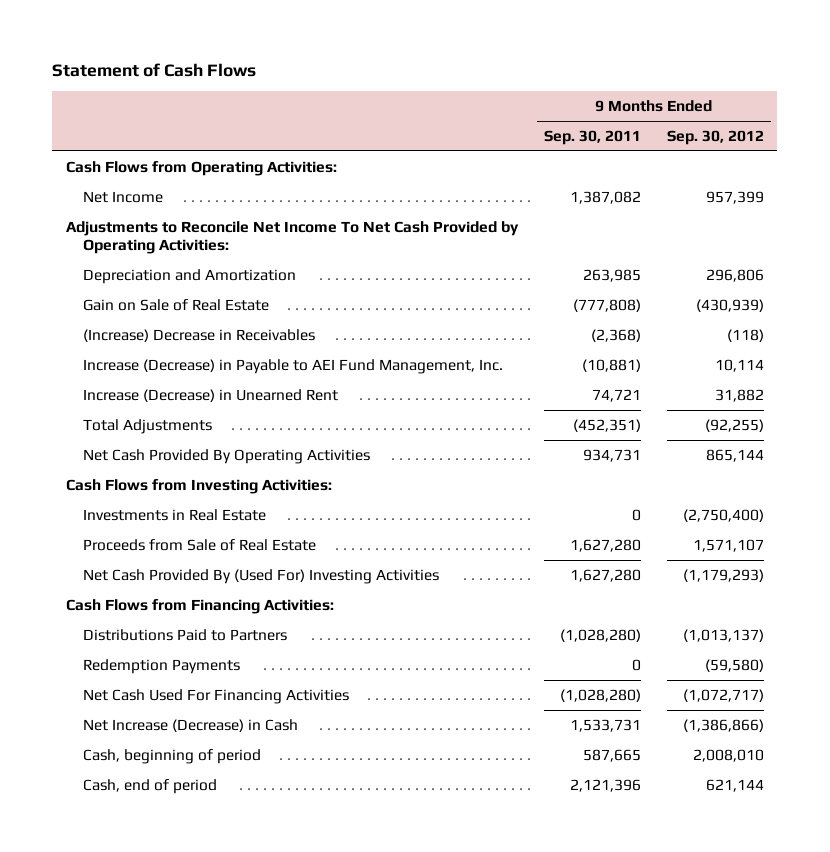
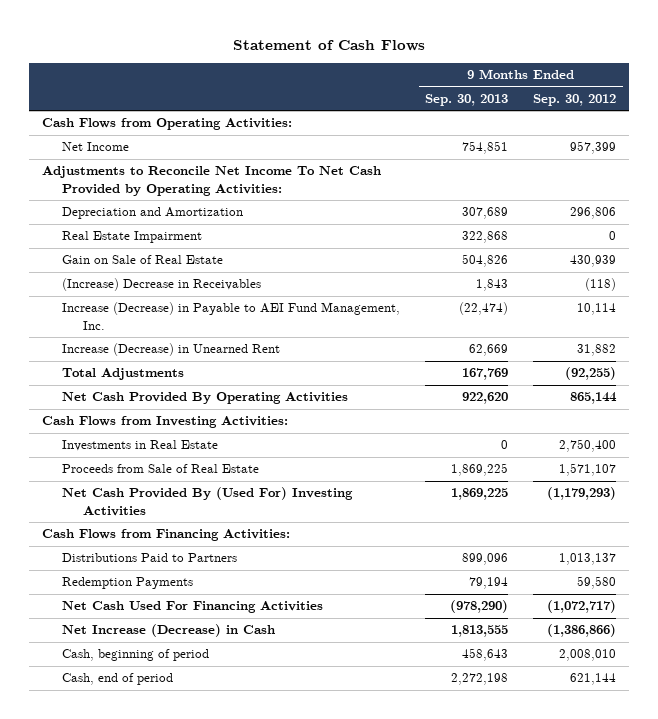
[543,129,641,145] Sep. 30, 2011 -> none
none -> [425,94,509,107] Sep. 30, 2013
none -> [62,231,203,244] Real Estate Impairment
[696,298,765,312] (430,939) -> [570,255,617,268] 430,939
[683,508,765,522] (2,750,400) -> [559,439,617,453] 2,750,400
[683,628,765,642] (1,013,137) -> [559,553,617,566] 1,013,137
[705,658,765,672] (59,580) -> [577,576,617,590] 59,580

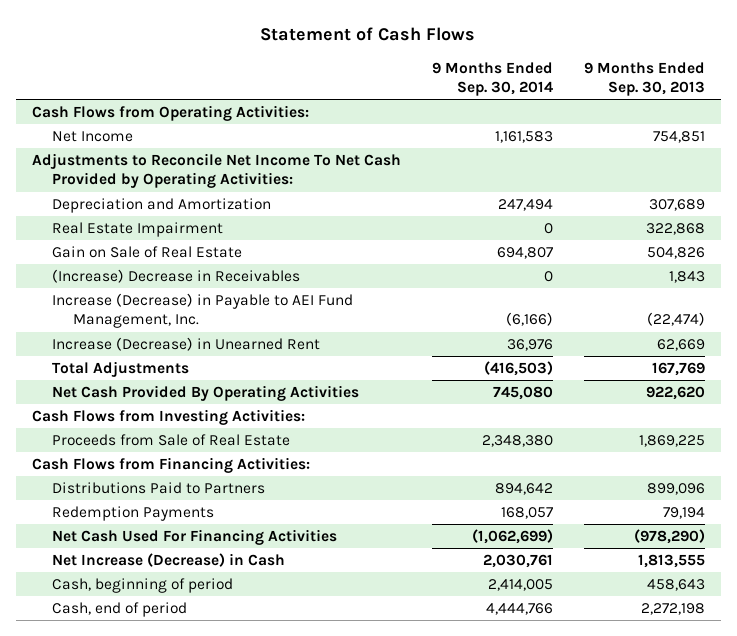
[533,94,617,107] Sep. 30, 2012 -> none
none -> [431,61,553,97] 9 Months Ended Sep. 30, 2014
[62,440,219,452] Investments in Real Estate -> none
[62,487,354,516] Net Cash Provided By (Used For) Investing Activities -> none

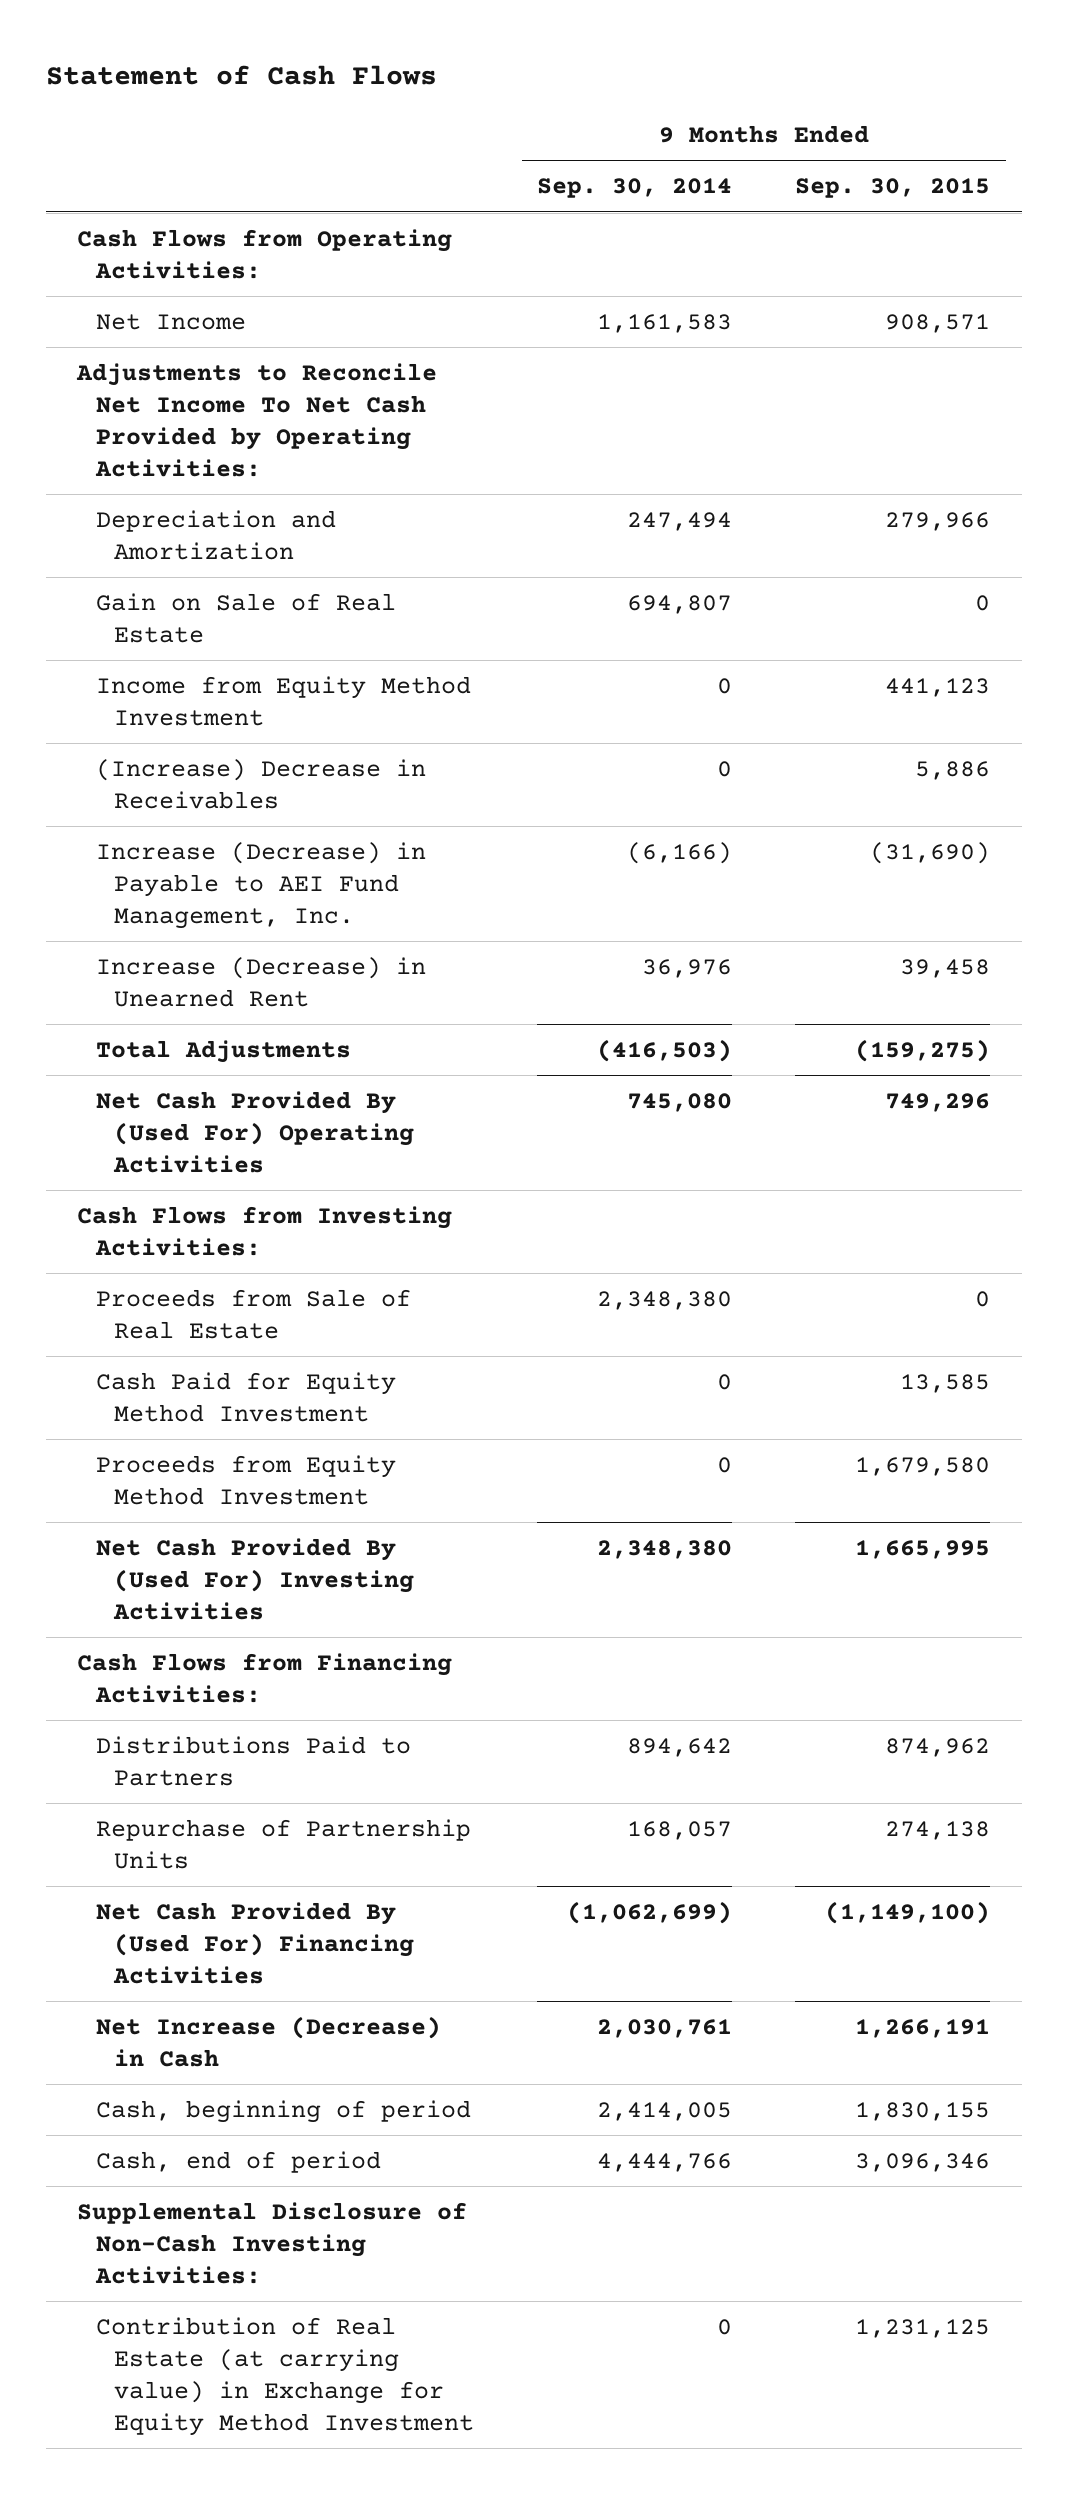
[583,61,705,97] 9 Months Ended Sep. 30, 2013 -> none
none -> [795,178,991,199] Sep. 30, 2015
[52,222,224,238] Real Estate Impairment -> none
none -> [95,675,471,726] Income from Equity Method Investment
[52,385,360,402] Net Cash Provided By Operating Activities -> [95,1090,415,1173] Net Cash Provided By (Used For) Operating Activities
none -> [95,1371,396,1422] Cash Paid for Equity Method Investment
none -> [95,1454,396,1505] Proceeds from Equity Method Investment
none -> [95,1537,415,1620] Net Cash Provided By (Used For) Investing Activities
[52,506,215,522] Redemption Payments -> [95,1818,471,1869] Repurchase of Partnership Units
[52,529,338,546] Net Cash Used For Financing Activities -> [95,1901,415,1984] Net Cash Provided By (Used For) Financing Activities
none -> [77,2201,468,2284] Supplemental Disclosure of Non-Cash Investing Activities:
none -> [95,2316,475,2436] Contribution of Real Estate (at carrying value) in Exchange for Equity Method Investment

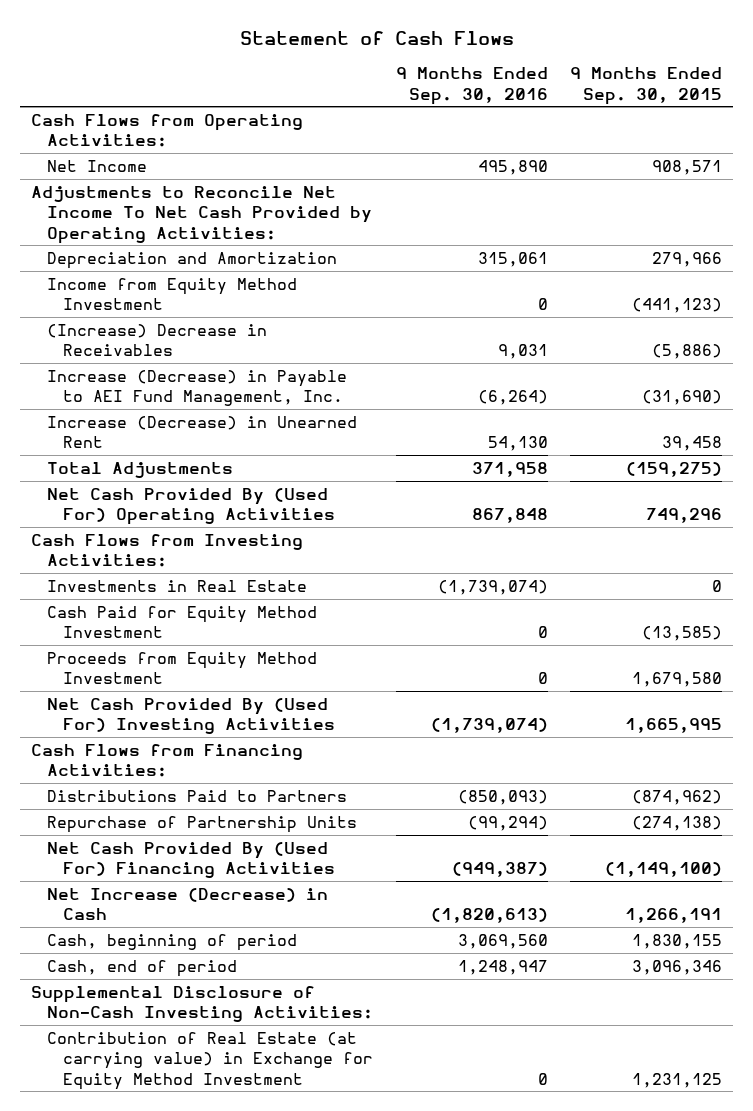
[537,178,733,199] Sep. 30, 2014 -> none
none -> [395,67,548,105] 9 Months Ended Sep. 30, 2016
[95,592,396,643] Gain on Sale of Real Estate -> none
[885,677,991,697] 441,123 -> [632,298,723,314] (441,123)
[915,760,991,780] 5,886 -> [652,344,723,360] (5,886)
[95,1288,411,1339] Proceeds from Sale of Real Estate -> none
none -> [47,579,308,592] Investments in Real Estate
[900,1373,991,1393] 13,585 -> [642,626,723,642] (13,585)
[885,1737,991,1757] 874,962 -> [632,789,723,805] (874,962)
[885,1820,991,1840] 274,138 -> [632,815,723,831] (274,138)

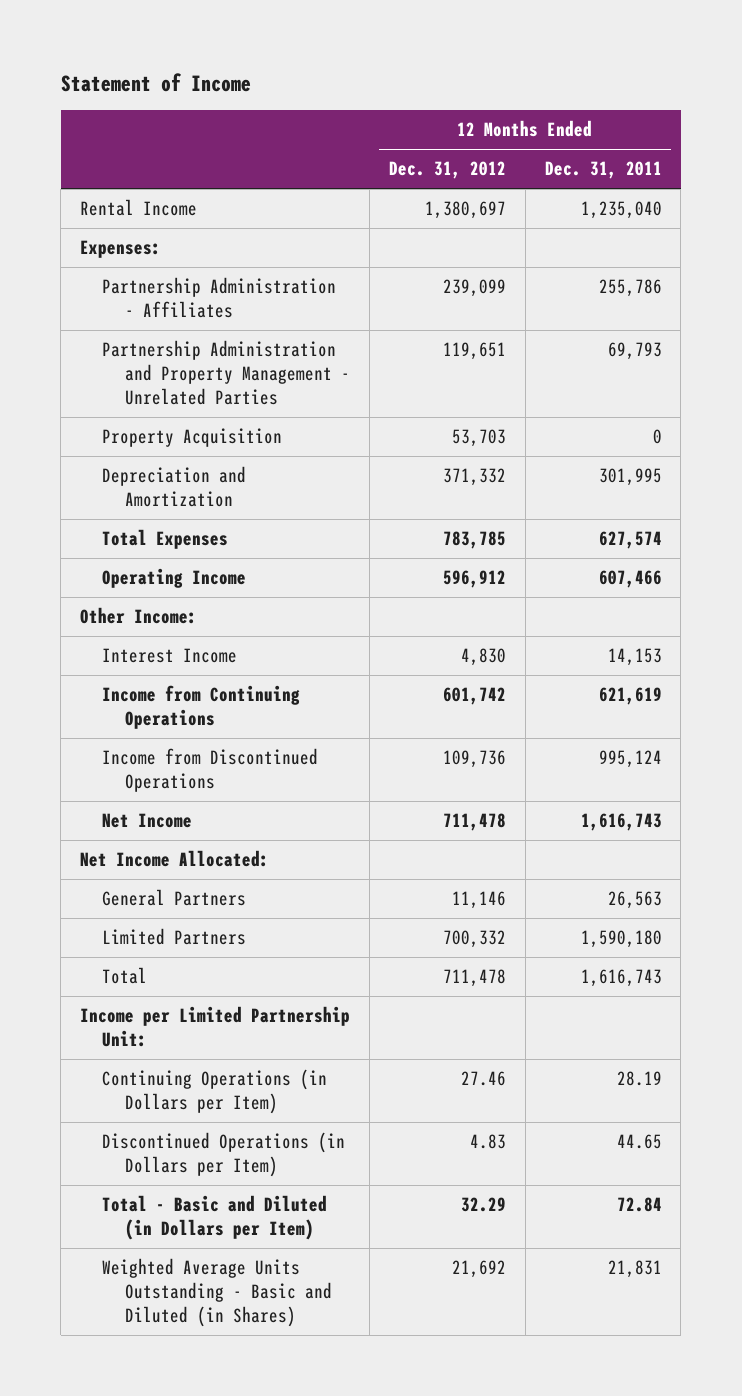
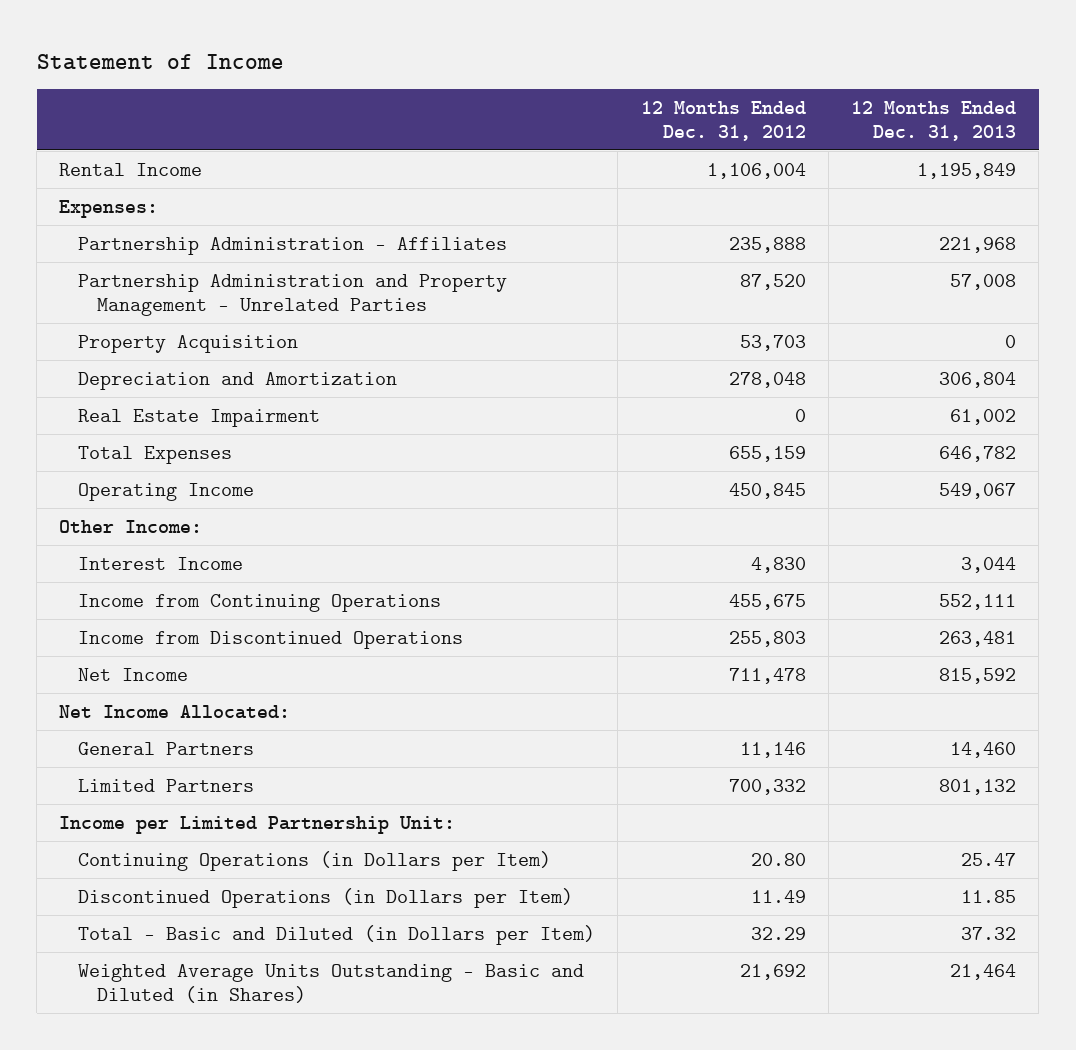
[544,161,662,180] Dec. 31, 2011 -> none
none -> [851,100,1017,141] 12 Months Ended Dec. 31, 2013
[424,201,506,220] 1,380,697 -> [706,162,806,179] 1,106,004
[442,279,506,298] 239,099 -> [728,236,806,253] 235,888
[442,342,506,361] 119,651 -> [739,273,806,290] 87,520
[442,468,506,487] 371,332 -> [728,371,806,388] 278,048
none -> [78,408,321,427] Real Estate Impairment
[442,531,506,550] 783,785 -> [728,445,806,462] 655,159
[442,570,506,589] 596,912 -> [728,482,806,499] 450,845
[442,687,506,706] 601,742 -> [728,593,806,610] 455,675
[442,750,506,769] 109,736 -> [728,630,806,647] 255,803
[102,967,148,985] Total -> none
[460,1071,506,1087] 27.46 -> [750,852,806,866] 20.80
[469,1134,506,1150] 4.83 -> [750,889,806,903] 11.49

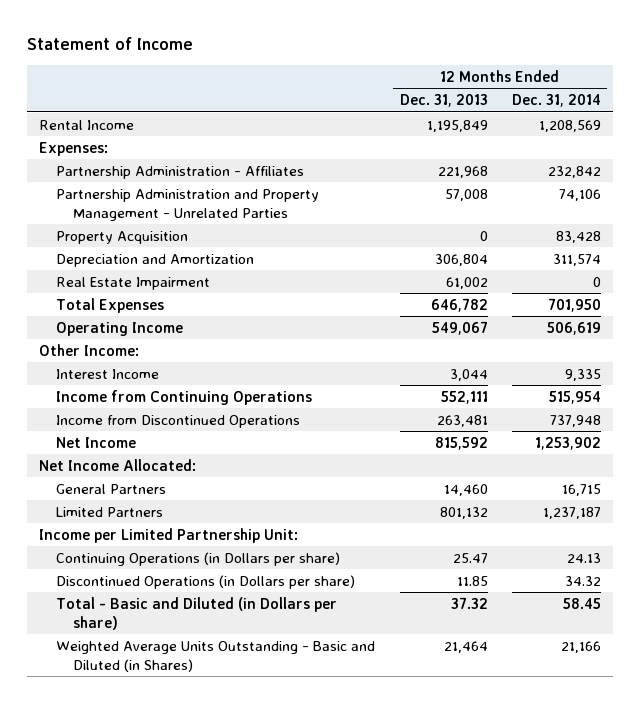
[640,100,806,141] 12 Months Ended Dec. 31, 2012 -> none
none -> [511,94,601,108] Dec. 31, 2014
[78,850,552,871] Continuing Operations (in Dollars per Item) -> [56,551,341,566] Continuing Operations (in Dollars per share)
[78,887,574,908] Discontinued Operations (in Dollars per Item) -> [56,574,356,589] Discontinued Operations (in Dollars per share)
[78,924,596,945] Total - Basic and Diluted (in Dollars per Item) -> [56,596,338,630] Total - Basic and Diluted (in Dollars per share)

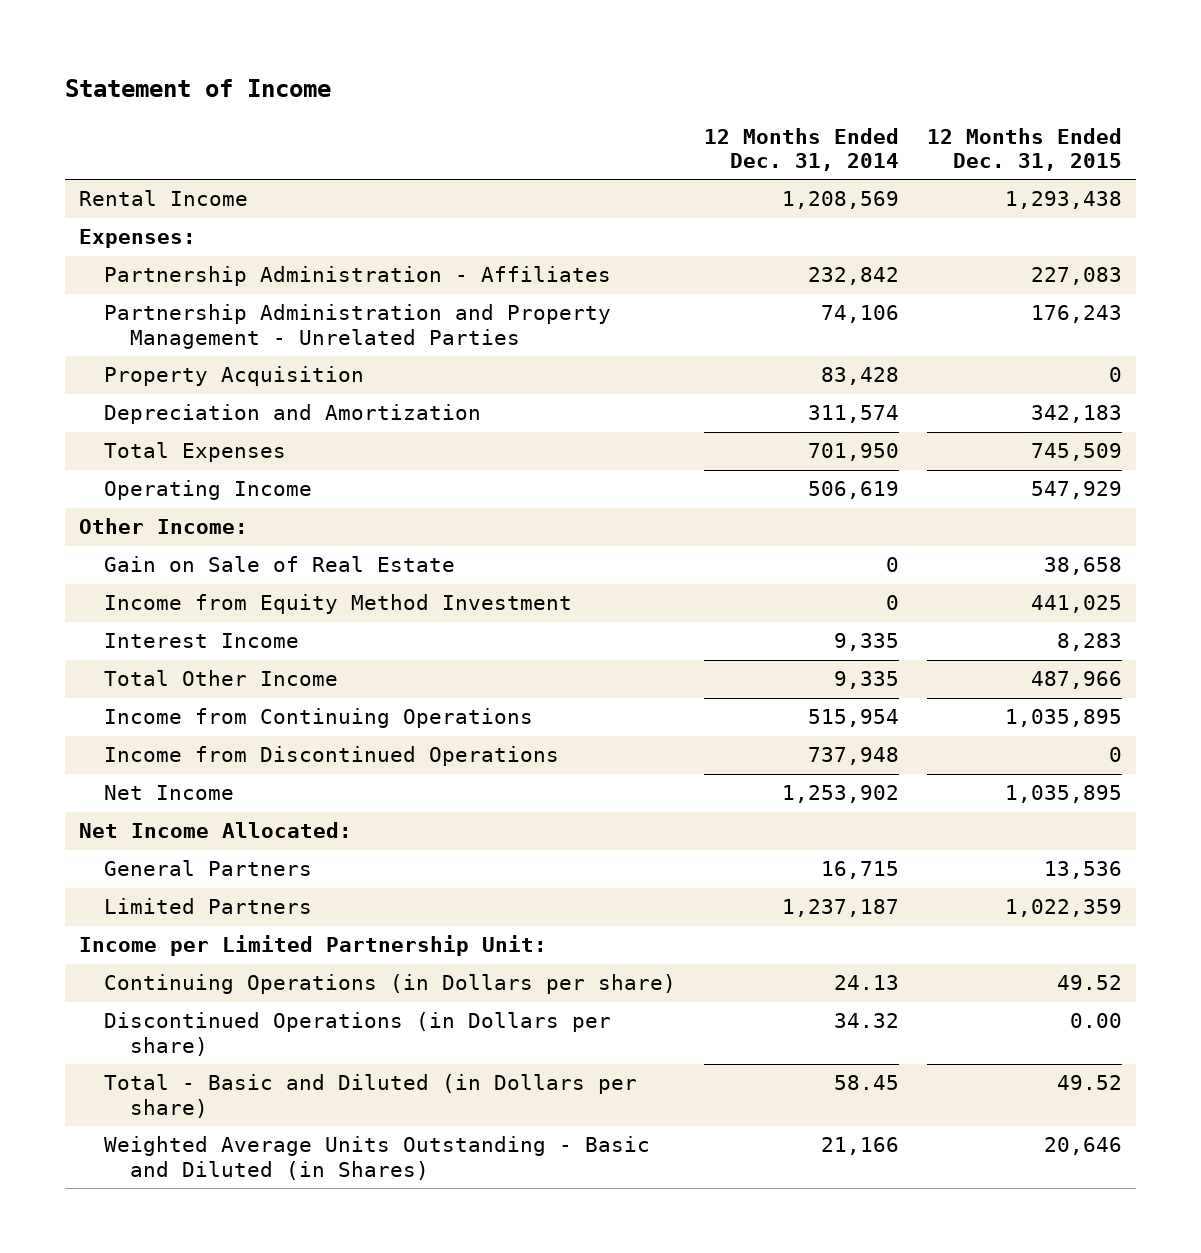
[399,94,488,108] Dec. 31, 2013 -> none
none -> [926,127,1122,171] 12 Months Ended Dec. 31, 2015
[56,276,211,290] Real Estate Impairment -> none
none -> [104,556,456,573] Gain on Sale of Real Estate
none -> [104,594,573,615] Income from Equity Method Investment
none -> [104,670,339,687] Total Other Income

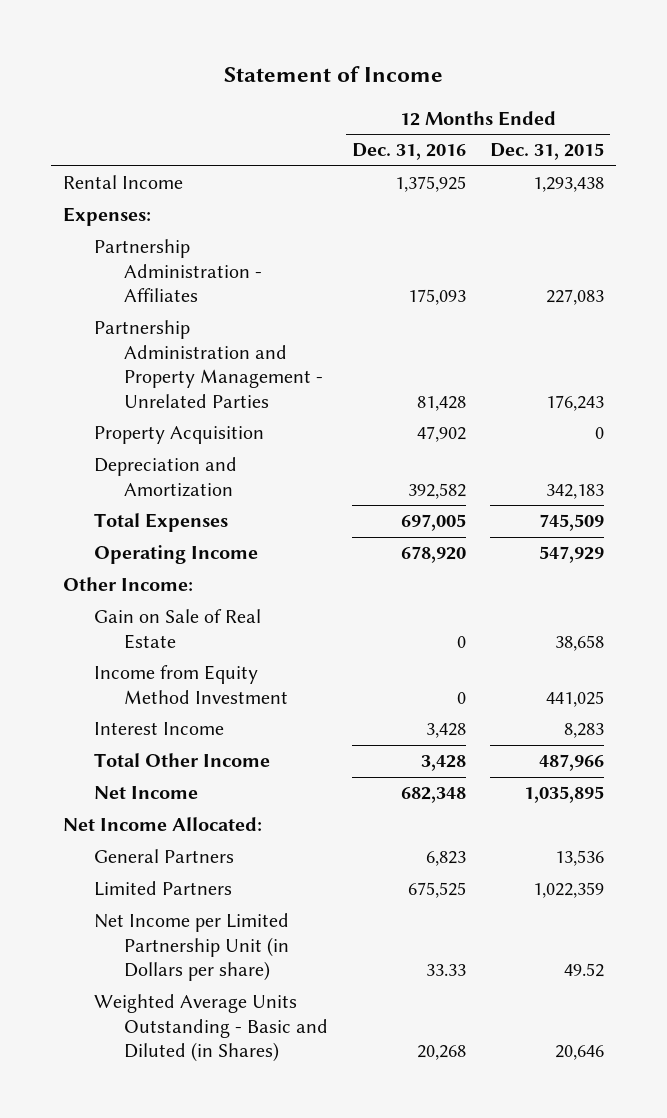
[704,127,900,171] 12 Months Ended Dec. 31, 2014 -> none
none -> [351,143,466,161] Dec. 31, 2016
[104,708,534,729] Income from Continuing Operations -> none
[104,746,560,767] Income from Discontinued Operations -> none
[78,935,547,957] Income per Limited Partnership Unit: -> none
[104,1012,612,1056] Discontinued Operations (in Dollars per share) -> none
[104,1074,638,1118] Total - Basic and Diluted (in Dollars per share) -> none
[104,974,677,995] Continuing Operations (in Dollars per share) -> [93,913,289,982] Net Income per Limited Partnership Unit (in Dollars per share)

